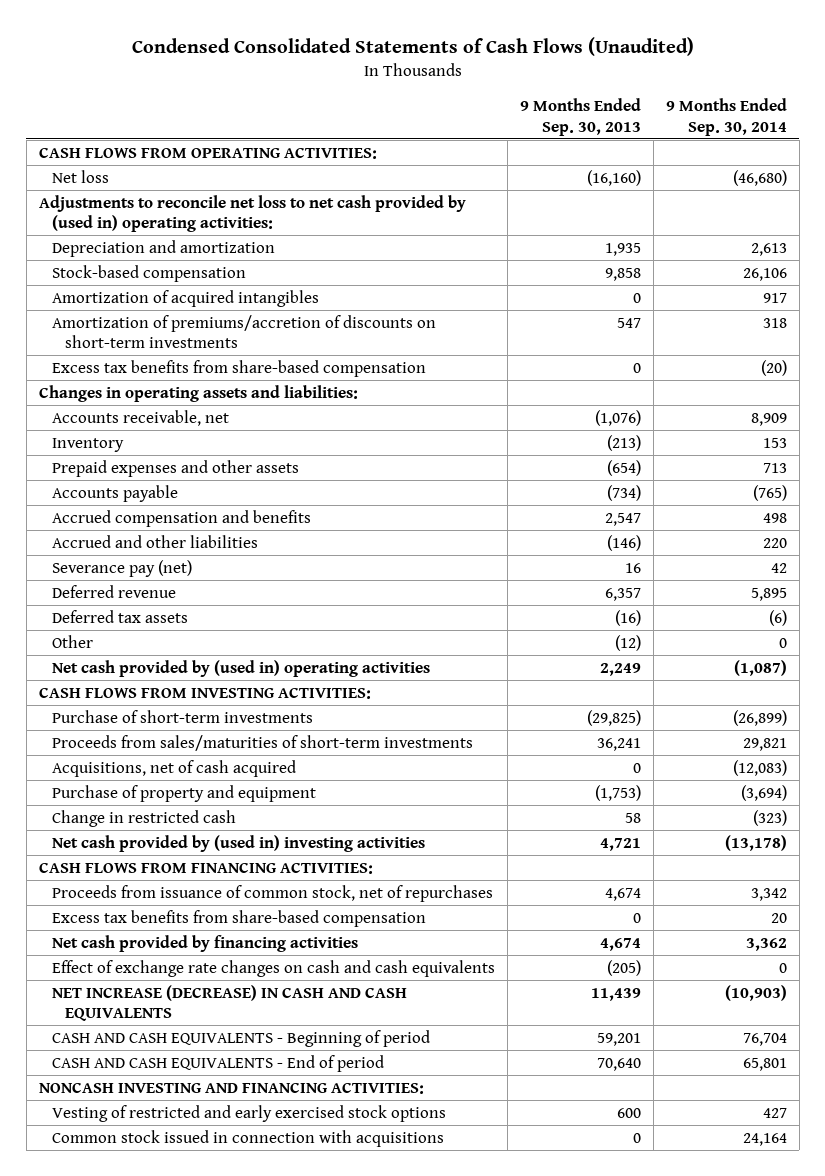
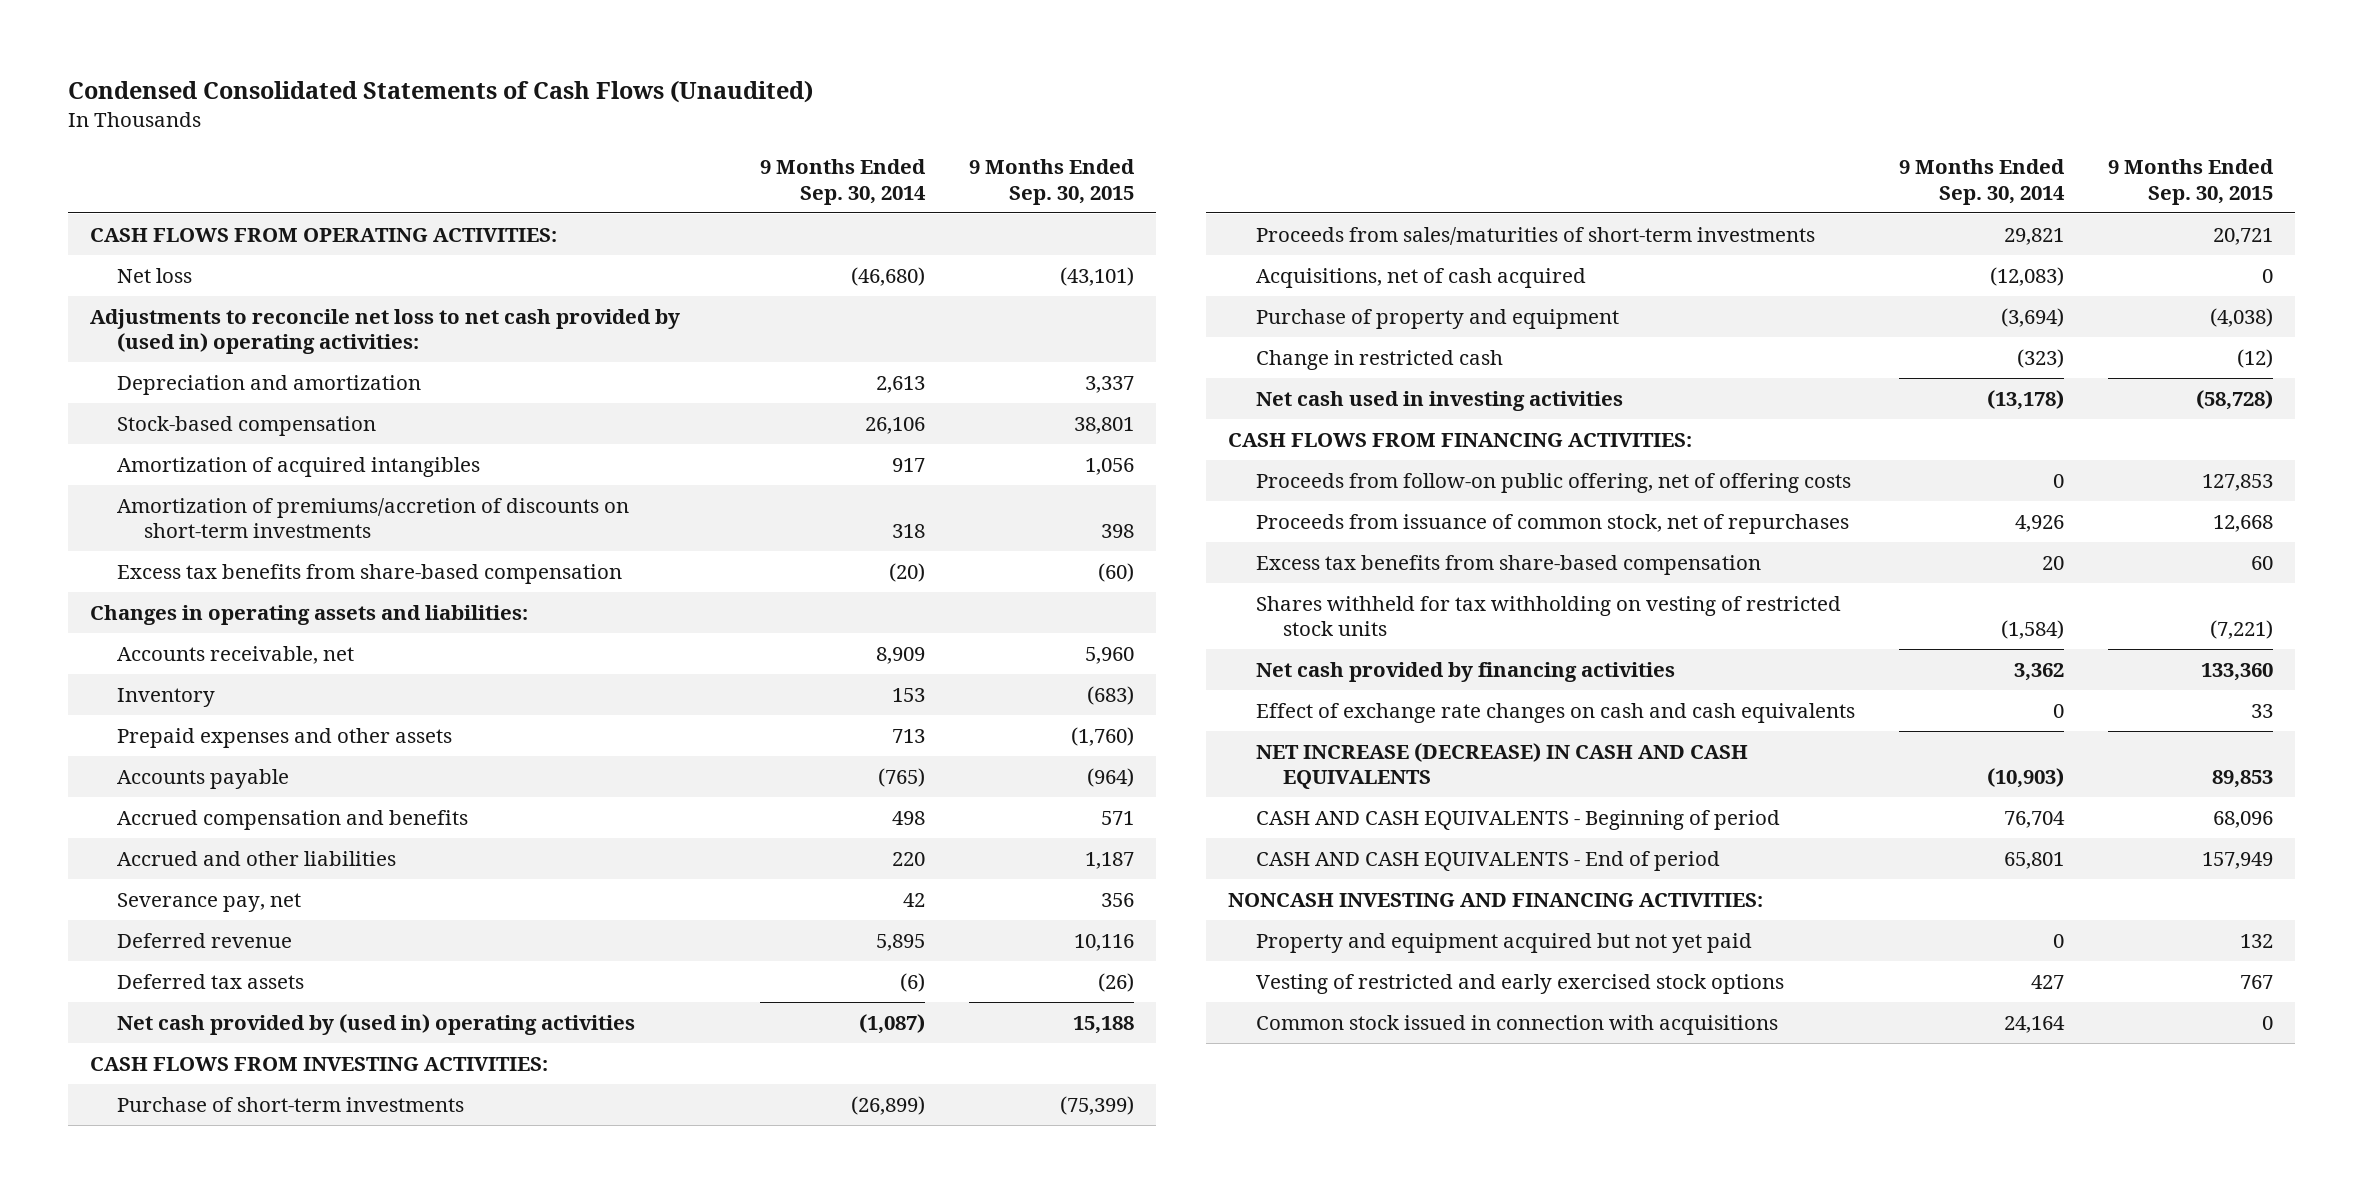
[519,98,641,136] 9 Months Ended Sep. 30, 2013 -> none
none -> [968,159,1135,205] 9 Months Ended Sep. 30, 2015
[51,559,192,577] Severance pay (net) -> [117,892,302,912] Severance pay, net
[51,634,93,648] Other -> none
[51,834,425,852] Net cash provided by (used in) investing activities -> [1255,390,1623,411] Net cash used in investing activities
none -> [1255,472,1851,493] Proceeds from follow-on public offering, net of offering costs
[750,887,787,901] 3,342 -> [2014,514,2064,532] 4,926
none -> [1255,595,1841,636] Shares withheld for tax withholding on vesting of restricted stock units
none -> [1255,932,1752,953] Property and equipment acquired but not yet paid

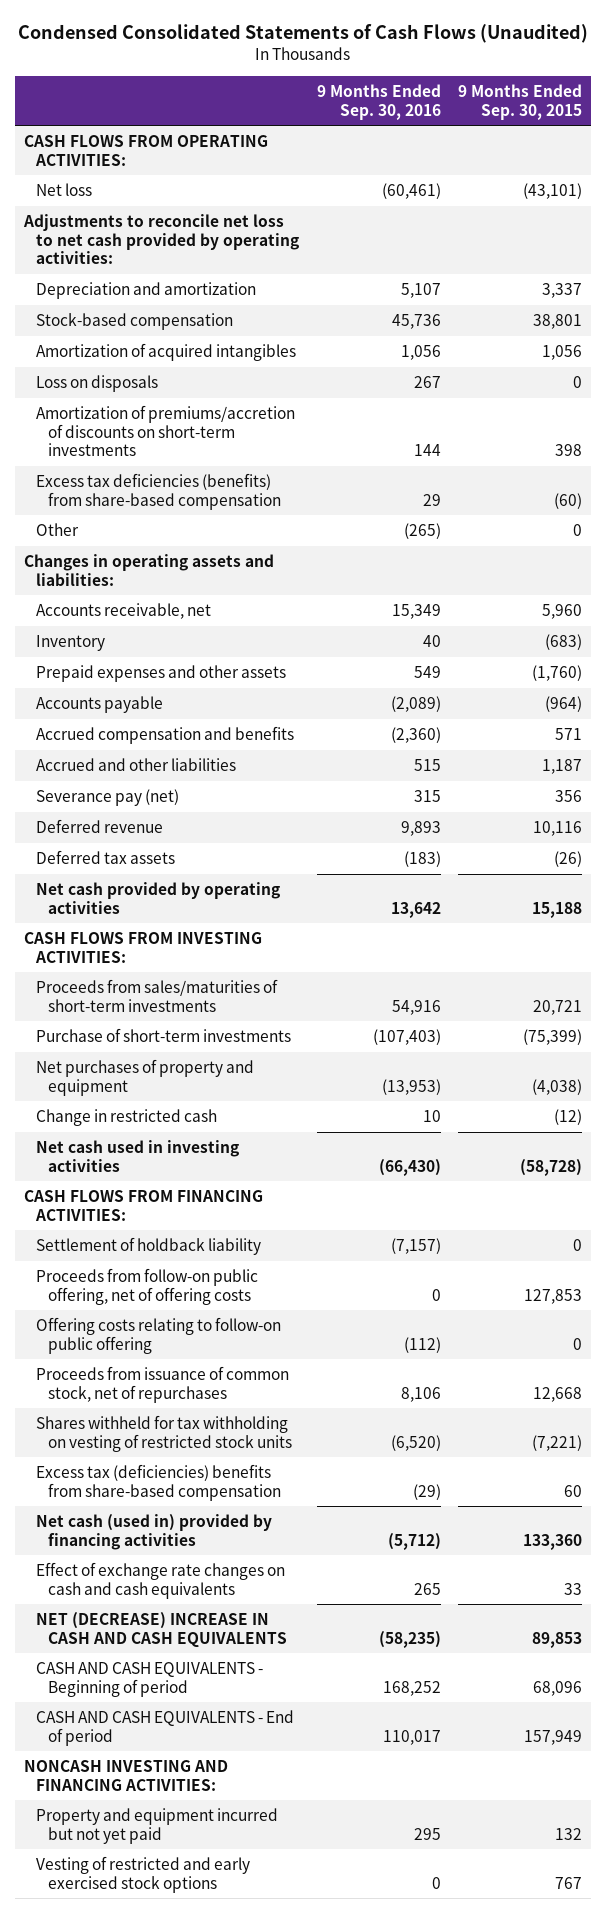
[759,159,926,205] 9 Months Ended Sep. 30, 2014 -> none
none -> [316,84,441,120] 9 Months Ended Sep. 30, 2016
[89,308,680,354] Adjustments to reconcile net loss to net cash provided by (used in) operating activities: -> [22,214,299,265] Adjustments to reconcile net loss to net cash provided by operating activities:
none -> [35,375,158,393] Loss on disposals
[117,563,623,584] Excess tax benefits from share-based compensation -> [35,473,281,510] Excess tax deficiencies (benefits) from share-based compensation
none -> [35,523,79,537] Other
[117,892,302,912] Severance pay, net -> [35,789,179,807] Severance pay (net)
[117,1013,636,1035] Net cash provided by (used in) operating activities -> [35,882,280,914] Net cash provided by operating activities
[1255,267,1586,288] Acquisitions, net of cash acquired -> none
[117,1096,465,1112] Purchase of short-term investments -> [35,1028,291,1043] Purchase of short-term investments
[1255,308,1619,329] Purchase of property and equipment -> [35,1059,254,1096] Net purchases of property and equipment
none -> [35,1237,261,1256] Settlement of holdback liability
none -> [35,1317,281,1354] Offering costs relating to follow-on public offering
[1255,554,1761,575] Excess tax benefits from share-based compensation -> none
none -> [35,1464,281,1501] Excess tax (deficiencies) benefits from share-based compensation
[1255,661,1675,682] Net cash provided by financing activities -> [35,1514,272,1550] Net cash (used in) provided by financing activities
[1255,742,1748,789] NET INCREASE (DECREASE) IN CASH AND CASH EQUIVALENTS -> [35,1612,287,1647] NET (DECREASE) INCREASE IN CASH AND CASH EQUIVALENTS
[1255,932,1752,953] Property and equipment acquired but not yet paid -> [35,1808,278,1844] Property and equipment incurred but not yet paid
[1255,1014,1778,1035] Common stock issued in connection with acquisitions -> none

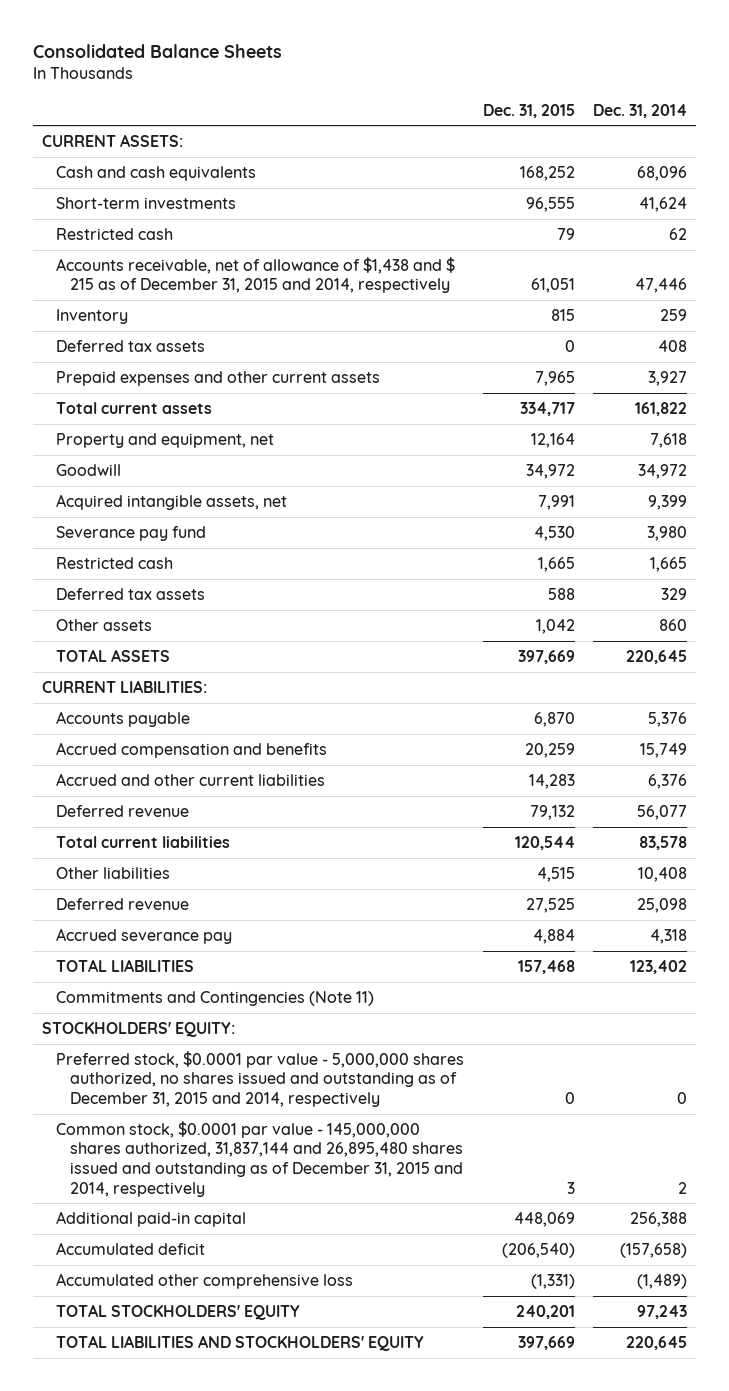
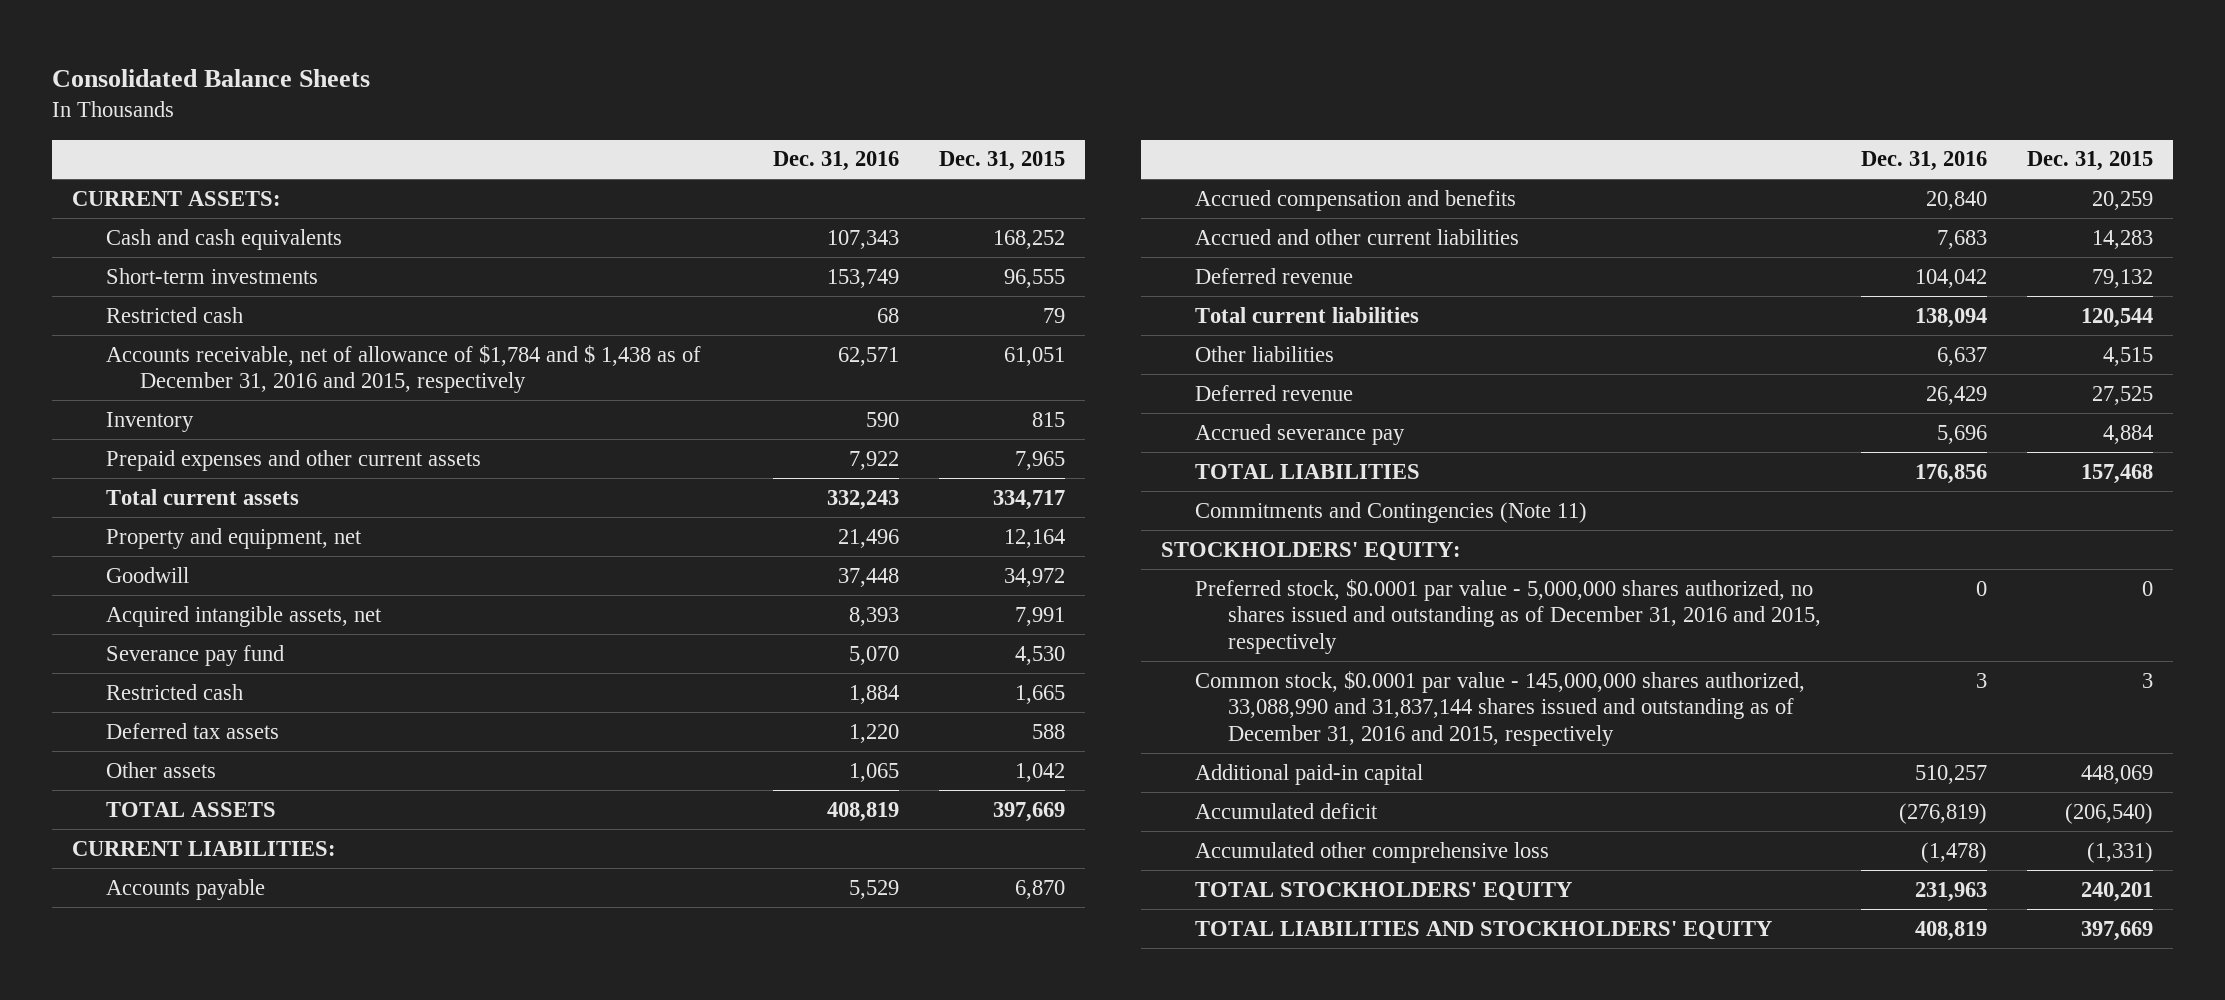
[593,103,688,118] Dec. 31, 2014 -> none
none -> [772,151,899,172] Dec. 31, 2016
[56,256,456,294] Accounts receivable, net of allowance of $1,438 and $ 215 as of December 31, 2015 and 2014, respectively -> [105,344,701,394] Accounts receivable, net of allowance of $1,784 and $ 1,438 as of December 31, 2016 and 2015, respectively
[56,339,206,352] Deferred tax assets -> none
[56,1050,465,1108] Preferred stock, $0.0001 par value - 5,000,000 shares authorized, no shares issued and outstanding as of December 31, 2015 and 2014, respectively -> [1194,578,1822,655] Preferred stock, $0.0001 par value - 5,000,000 shares authorized, no shares issued and outstanding as of December 31, 2016 and 2015, respectively
[56,1120,464,1197] Common stock, $0.0001 par value - 145,000,000 shares authorized, 31,837,144 and 26,895,480 shares issued and outstanding as of December 31, 2015 and 2014, respectively -> [1194,670,1805,747] Common stock, $0.0001 par value - 145,000,000 shares authorized, 33,088,990 and 31,837,144 shares issued and outstanding as of December 31, 2016 and 2015, respectively

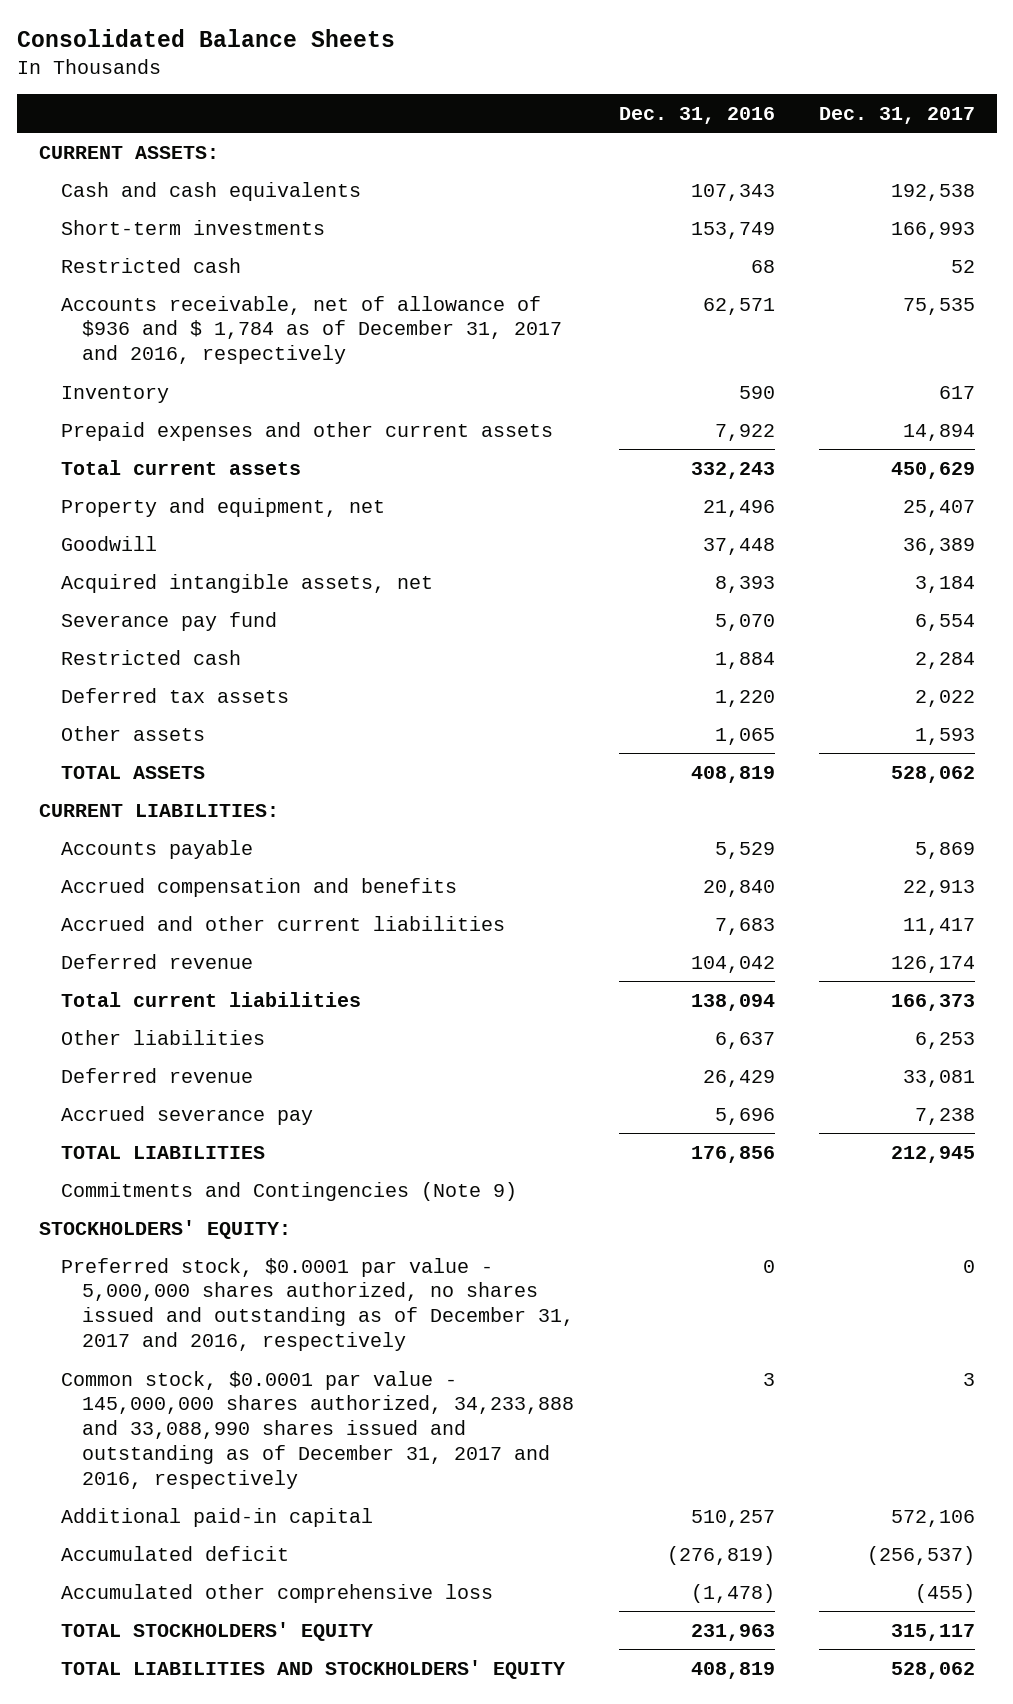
[938,151,1065,172] Dec. 31, 2015 -> none
none -> [818,106,975,124] Dec. 31, 2017
[105,344,701,394] Accounts receivable, net of allowance of $1,784 and $ 1,438 as of December 31, 2016 and 2015, respectively -> [60,295,563,365] Accounts receivable, net of allowance of $936 and $ 1,784 as of December 31, 2017 and 2016, respectively
[1194,501,1587,523] Commitments and Contingencies (Note 11) -> [60,1181,517,1201] Commitments and Contingencies (Note 9)
[1194,578,1822,655] Preferred stock, $0.0001 par value - 5,000,000 shares authorized, no shares issued and outstanding as of December 31, 2016 and 2015, respectively -> [60,1257,575,1351] Preferred stock, $0.0001 par value - 5,000,000 shares authorized, no shares issued and outstanding as of December 31, 2017 and 2016, respectively
[1194,670,1805,747] Common stock, $0.0001 par value - 145,000,000 shares authorized, 33,088,990 and 31,837,144 shares issued and outstanding as of December 31, 2016 and 2015, respectively -> [60,1370,575,1489] Common stock, $0.0001 par value - 145,000,000 shares authorized, 34,233,888 and 33,088,990 shares issued and outstanding as of December 31, 2017 and 2016, respectively

